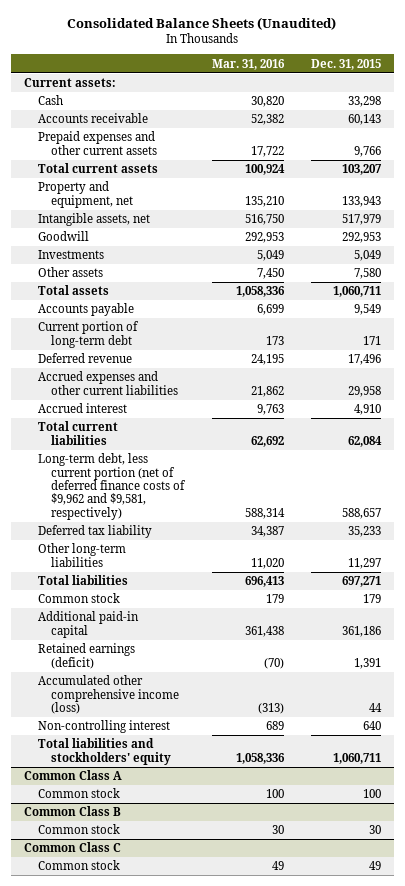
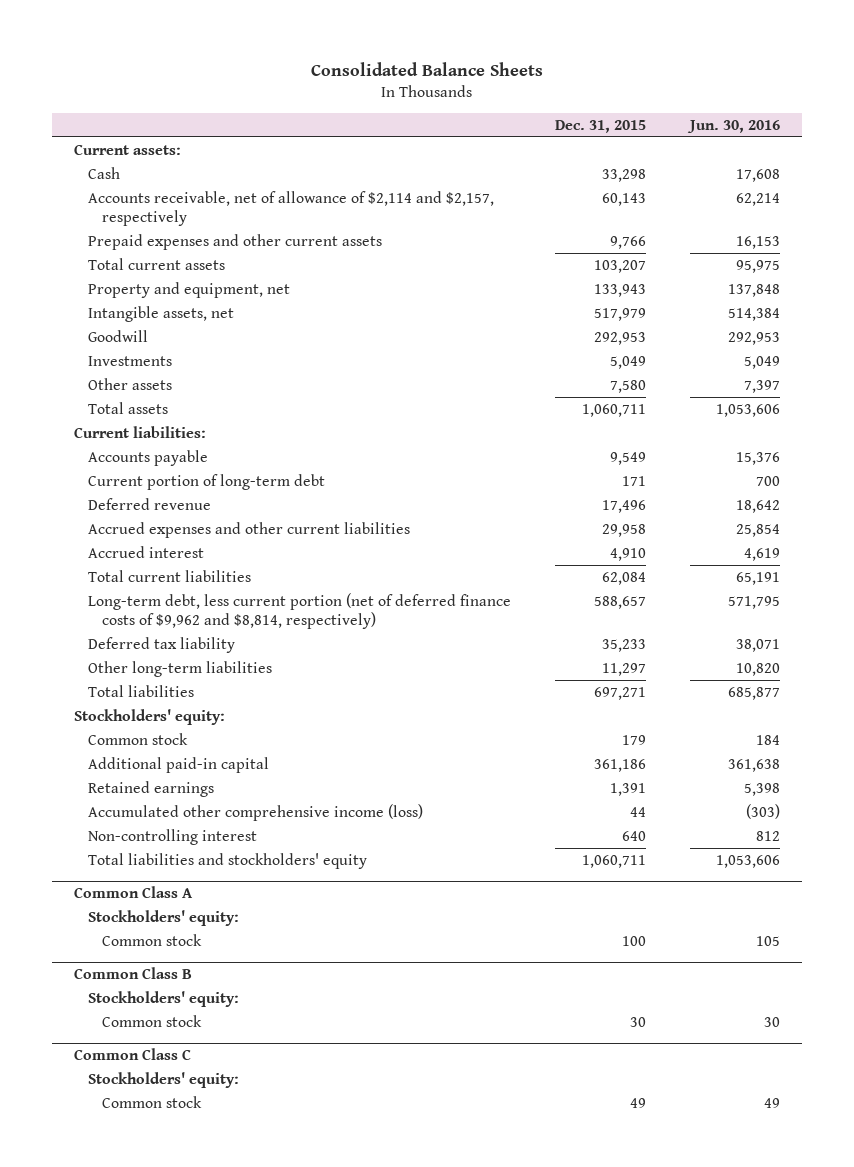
[67,16,337,30] Consolidated Balance Sheets (Unaudited) -> [311,62,544,77] Consolidated Balance Sheets
[211,58,285,70] Mar. 31, 2016 -> none
none -> [687,119,781,133] Jun. 30, 2016
[37,113,148,124] Accounts receivable -> [88,190,495,226] Accounts receivable, net of allowance of $2,114 and $2,157, respectively
none -> [74,425,207,438] Current liabilities:
[37,453,187,520] Long-term debt, less current portion (net of deferred finance costs of $9,962 and $9,581, respectively) -> [88,592,512,629] Long-term debt, less current portion (net of deferred finance costs of $9,962 and $8,814, respectively)
none -> [74,708,226,725] Stockholders' equity:
[37,643,135,669] Retained earnings (deficit) -> [88,780,215,797] Retained earnings
none -> [88,909,240,926] Stockholders' equity:
none -> [88,990,240,1007] Stockholders' equity:
none -> [88,1071,240,1088] Stockholders' equity:

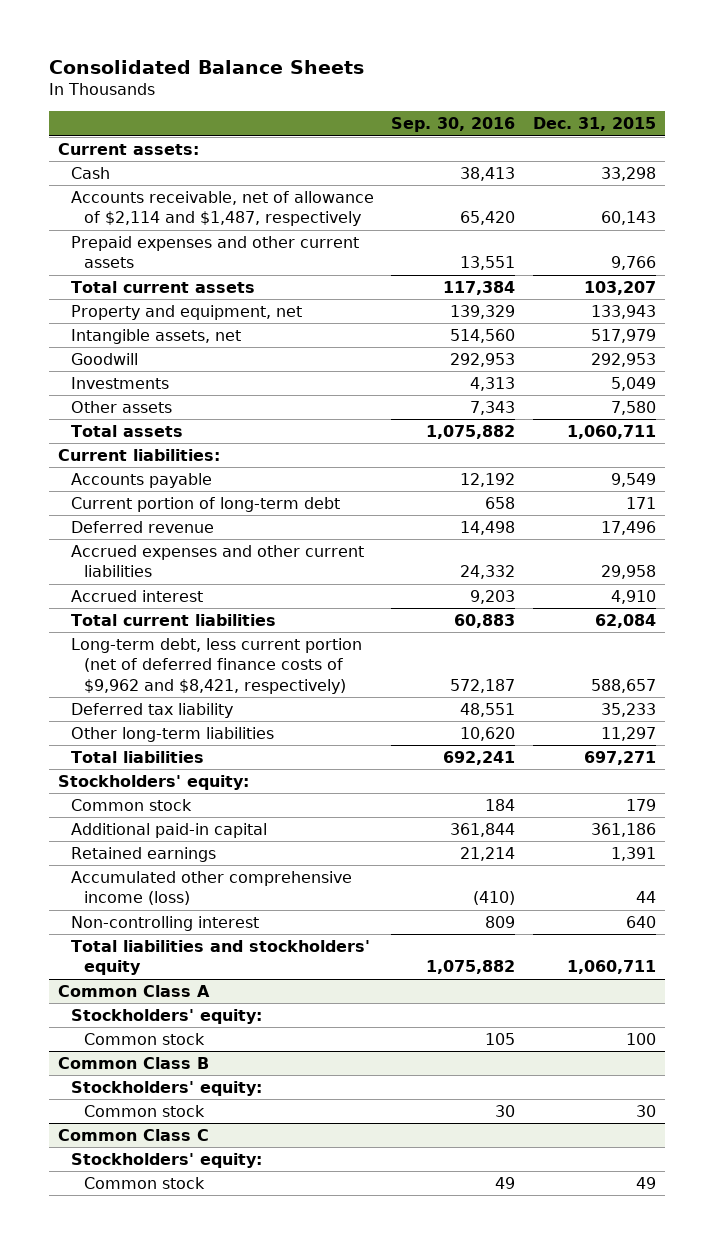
[687,119,781,133] Jun. 30, 2016 -> none
none -> [391,117,516,133] Sep. 30, 2016
[88,190,495,226] Accounts receivable, net of allowance of $2,114 and $2,157, respectively -> [70,190,374,227] Accounts receivable, net of allowance of $2,114 and $1,487, respectively
[88,592,512,629] Long-term debt, less current portion (net of deferred finance costs of $9,962 and $8,814, respectively) -> [70,637,362,694] Long-term debt, less current portion (net of deferred finance costs of $9,962 and $8,421, respectively)

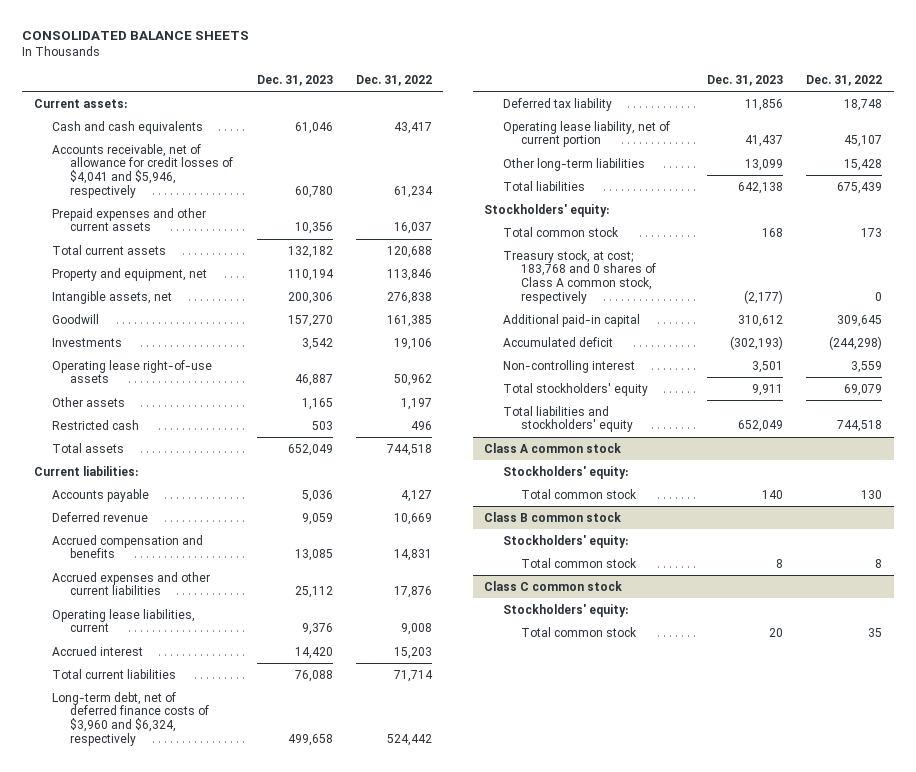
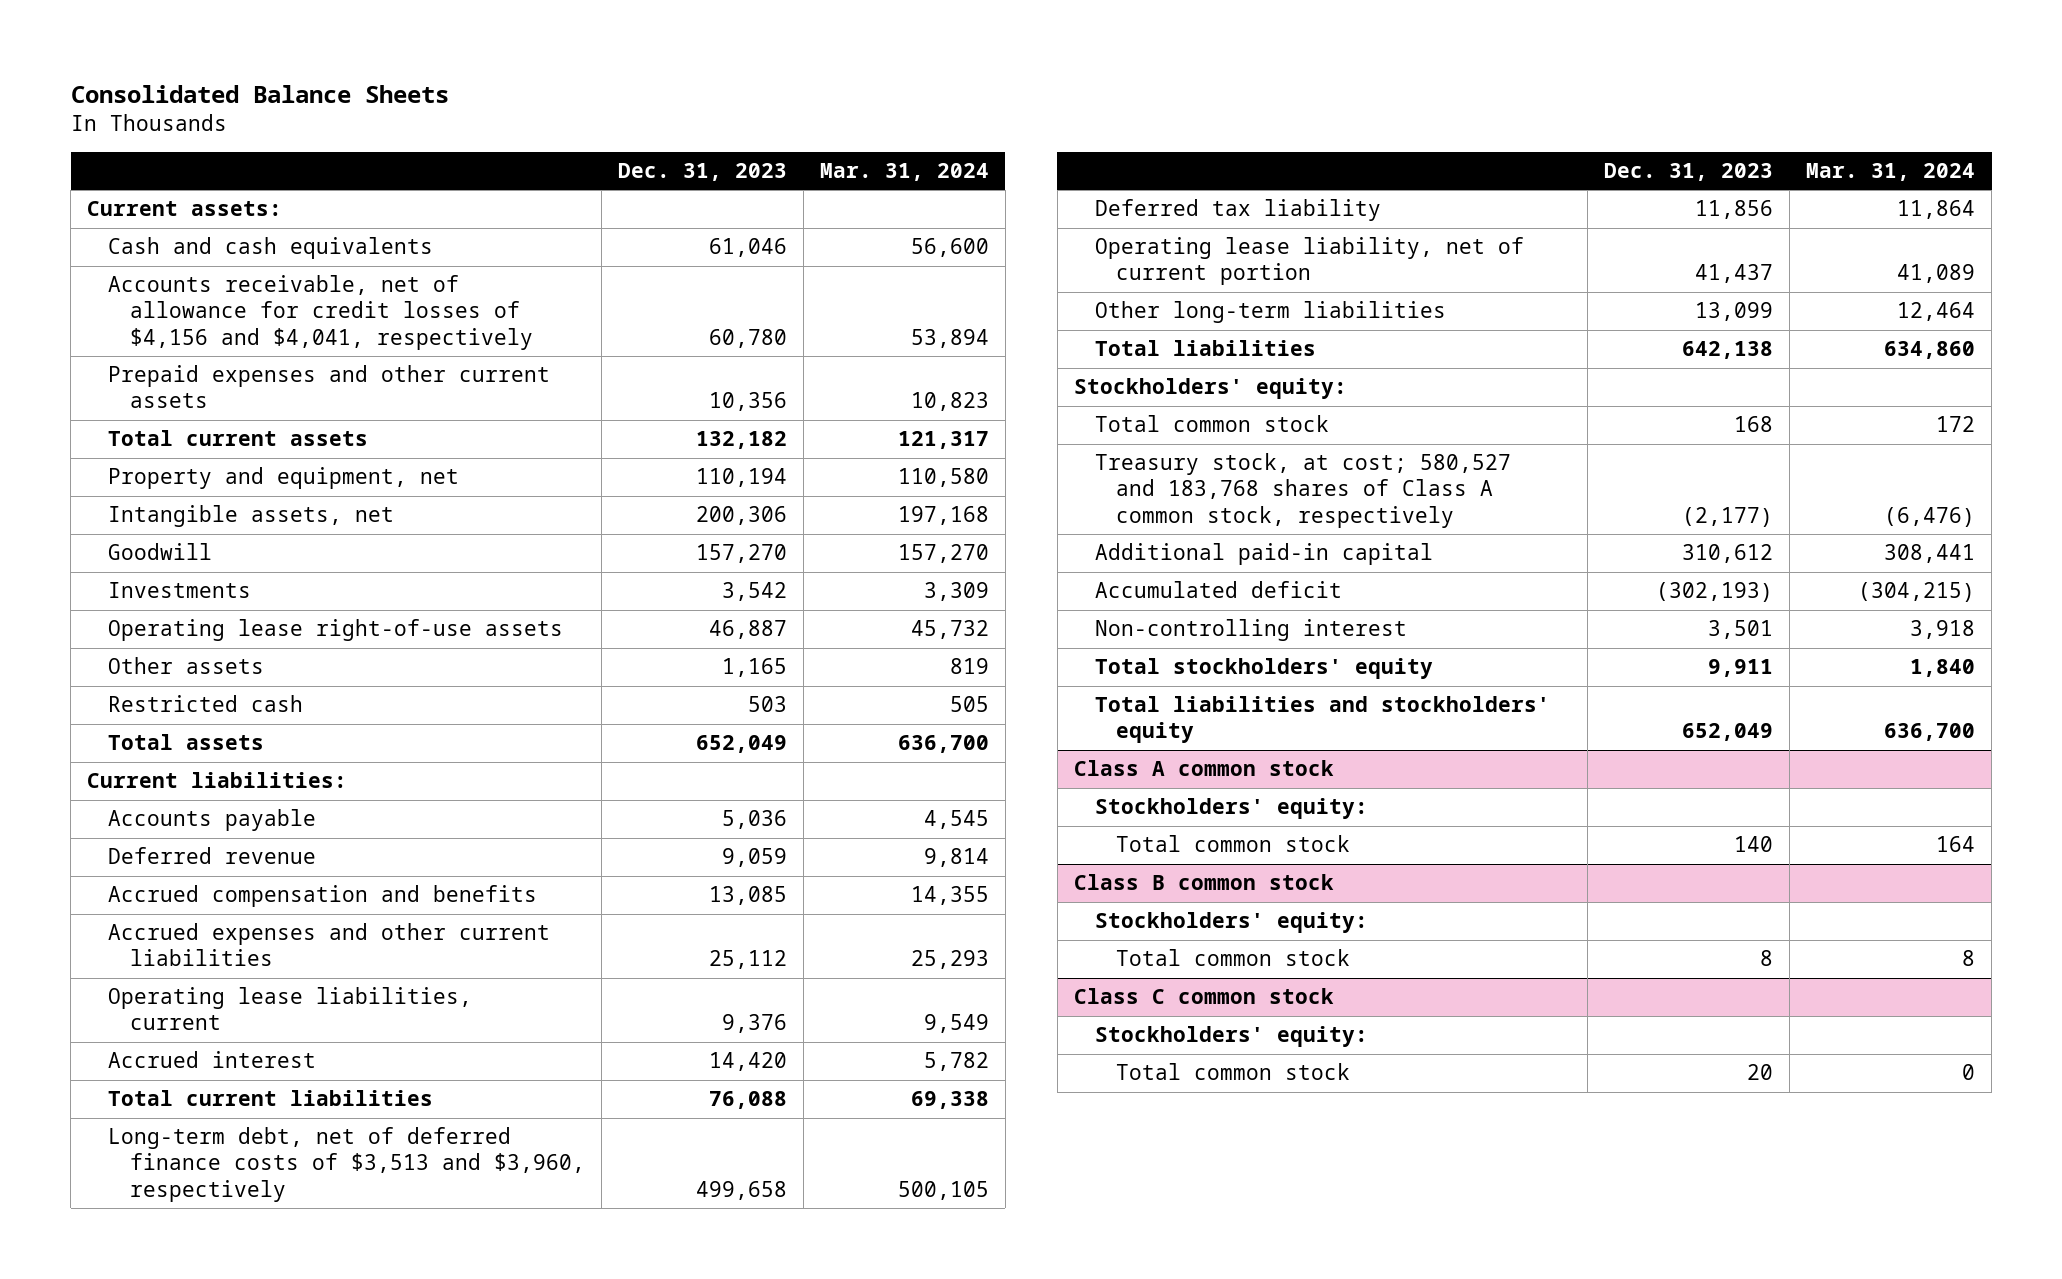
[22,31,250,41] CONSOLIDATED BALANCE SHEETS -> [70,84,449,103] Consolidated Balance Sheets
[355,74,432,86] Dec. 31, 2022 -> none
none -> [819,162,989,181] Mar. 31, 2024
[52,143,234,198] Accounts receivable, net of allowance for credit losses of $4,041 and $5,946, respectively -> [108,275,533,350] Accounts receivable, net of allowance for credit losses of $4,156 and $4,041, respectively
[52,691,210,746] Long-term debt, net of deferred finance costs of $3,960 and $6,324, respectively -> [108,1127,585,1202] Long-term debt, net of deferred finance costs of $3,513 and $3,960, respectively
[502,249,657,304] Treasury stock, at cost; 183,768 and 0 shares of Class A common stock, respectively -> [1094,453,1511,528] Treasury stock, at cost; 580,527 and 183,768 shares of Class A common stock, respectively

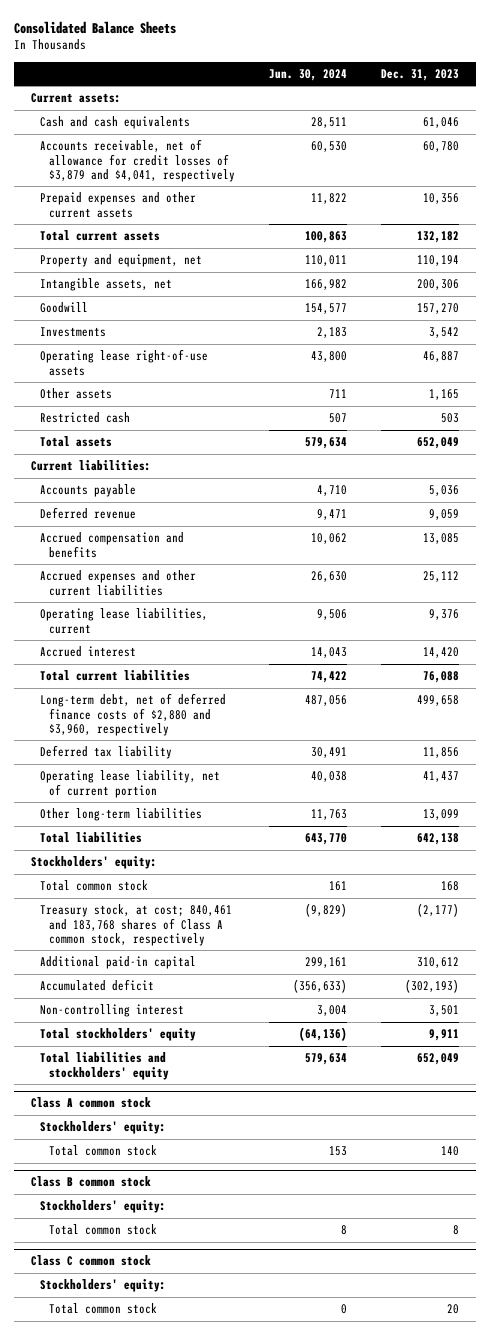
[819,162,989,181] Mar. 31, 2024 -> none
none -> [269,68,348,81] Jun. 30, 2024
[108,275,533,350] Accounts receivable, net of allowance for credit losses of $4,156 and $4,041, respectively -> [39,139,235,182] Accounts receivable, net of allowance for credit losses of $3,879 and $4,041, respectively
[108,1127,585,1202] Long-term debt, net of deferred finance costs of $3,513 and $3,960, respectively -> [39,693,226,736] Long-term debt, net of deferred finance costs of $2,880 and $3,960, respectively
[1094,453,1511,528] Treasury stock, at cost; 580,527 and 183,768 shares of Class A common stock, respectively -> [39,904,232,946] Treasury stock, at cost; 840,461 and 183,768 shares of Class A common stock, respectively

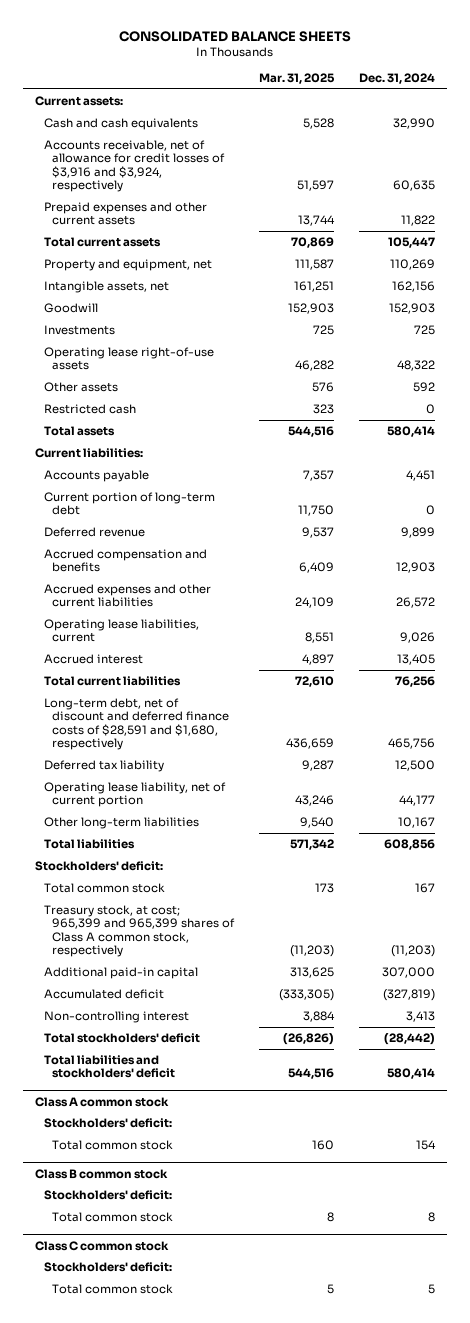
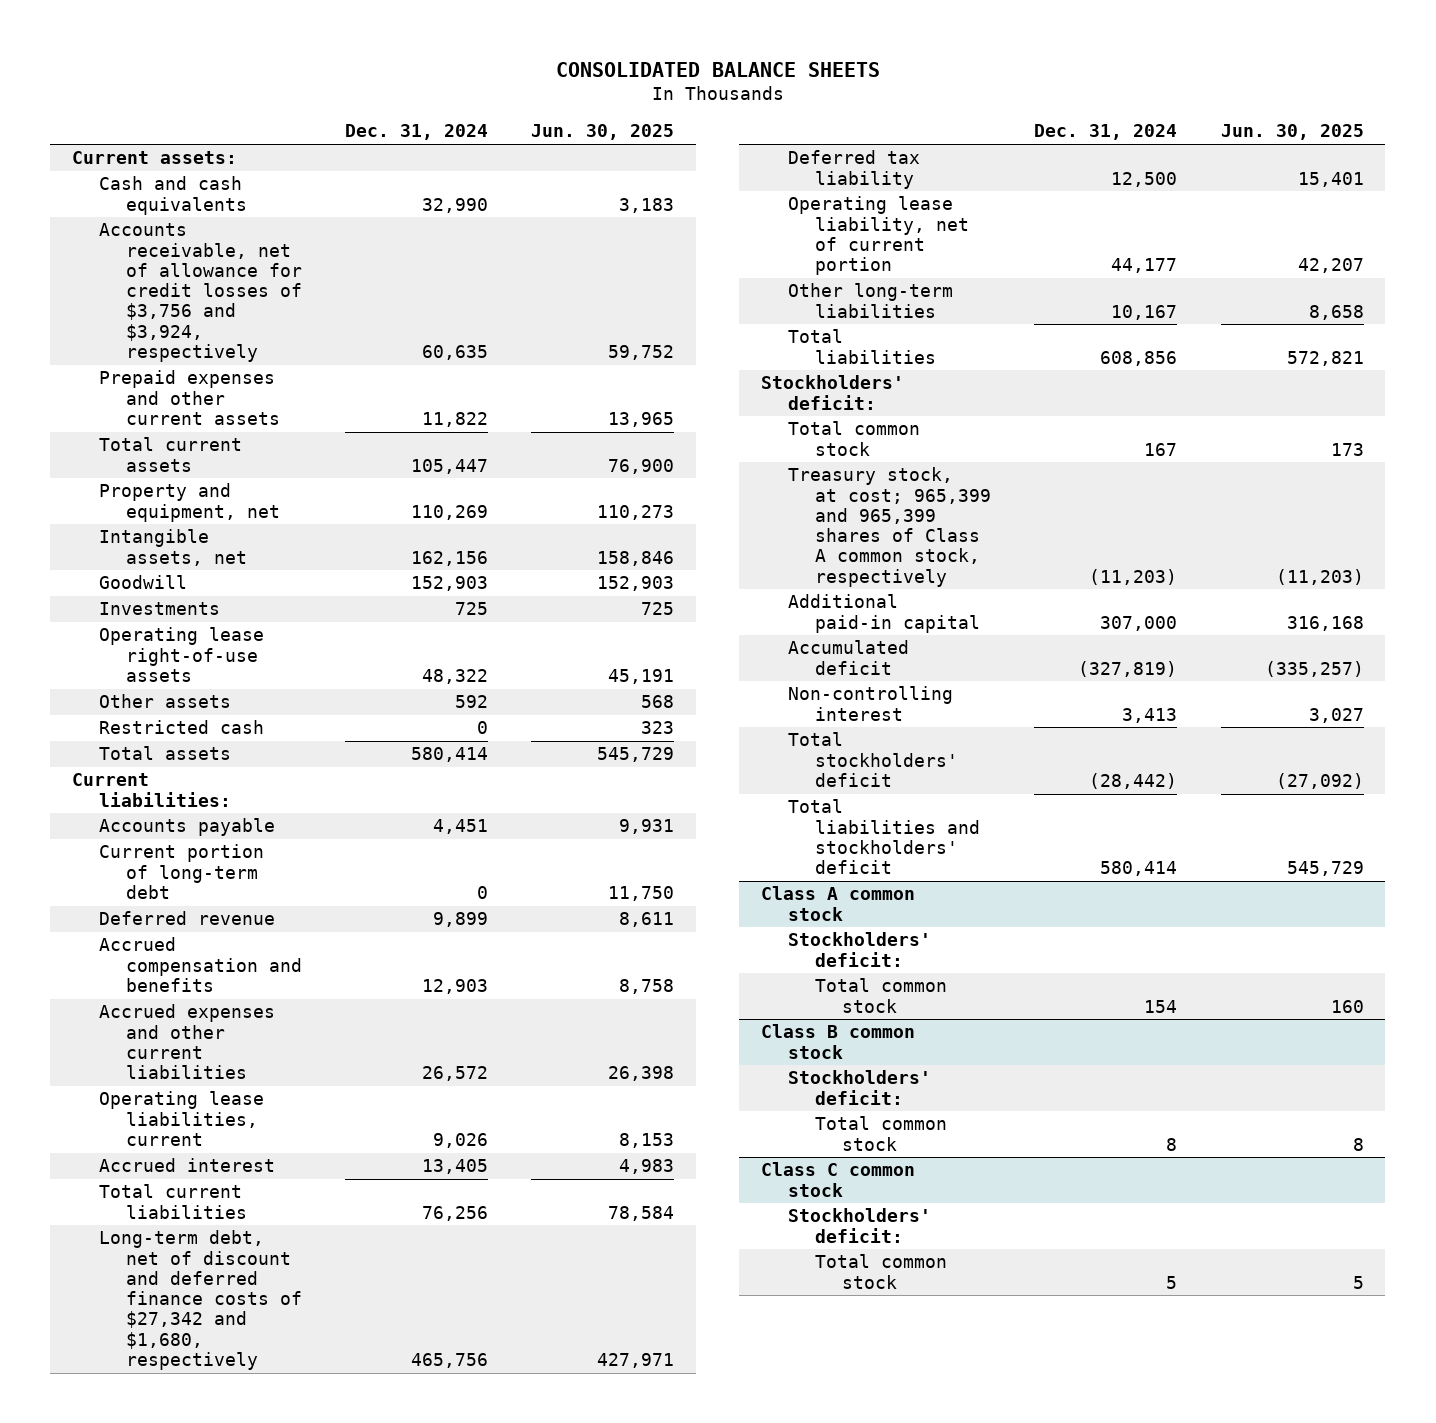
[258,73,335,85] Mar. 31, 2025 -> none
none -> [531,124,675,141] Jun. 30, 2025
[43,140,225,193] Accounts receivable, net of allowance for credit losses of $3,916 and $3,924, respectively -> [98,223,302,362] Accounts receivable, net of allowance for credit losses of $3,756 and $3,924, respectively
[43,698,229,751] Long-term debt, net of discount and deferred finance costs of $28,591 and $1,680, respectively -> [98,1230,302,1370] Long-term debt, net of discount and deferred finance costs of $27,342 and $1,680, respectively

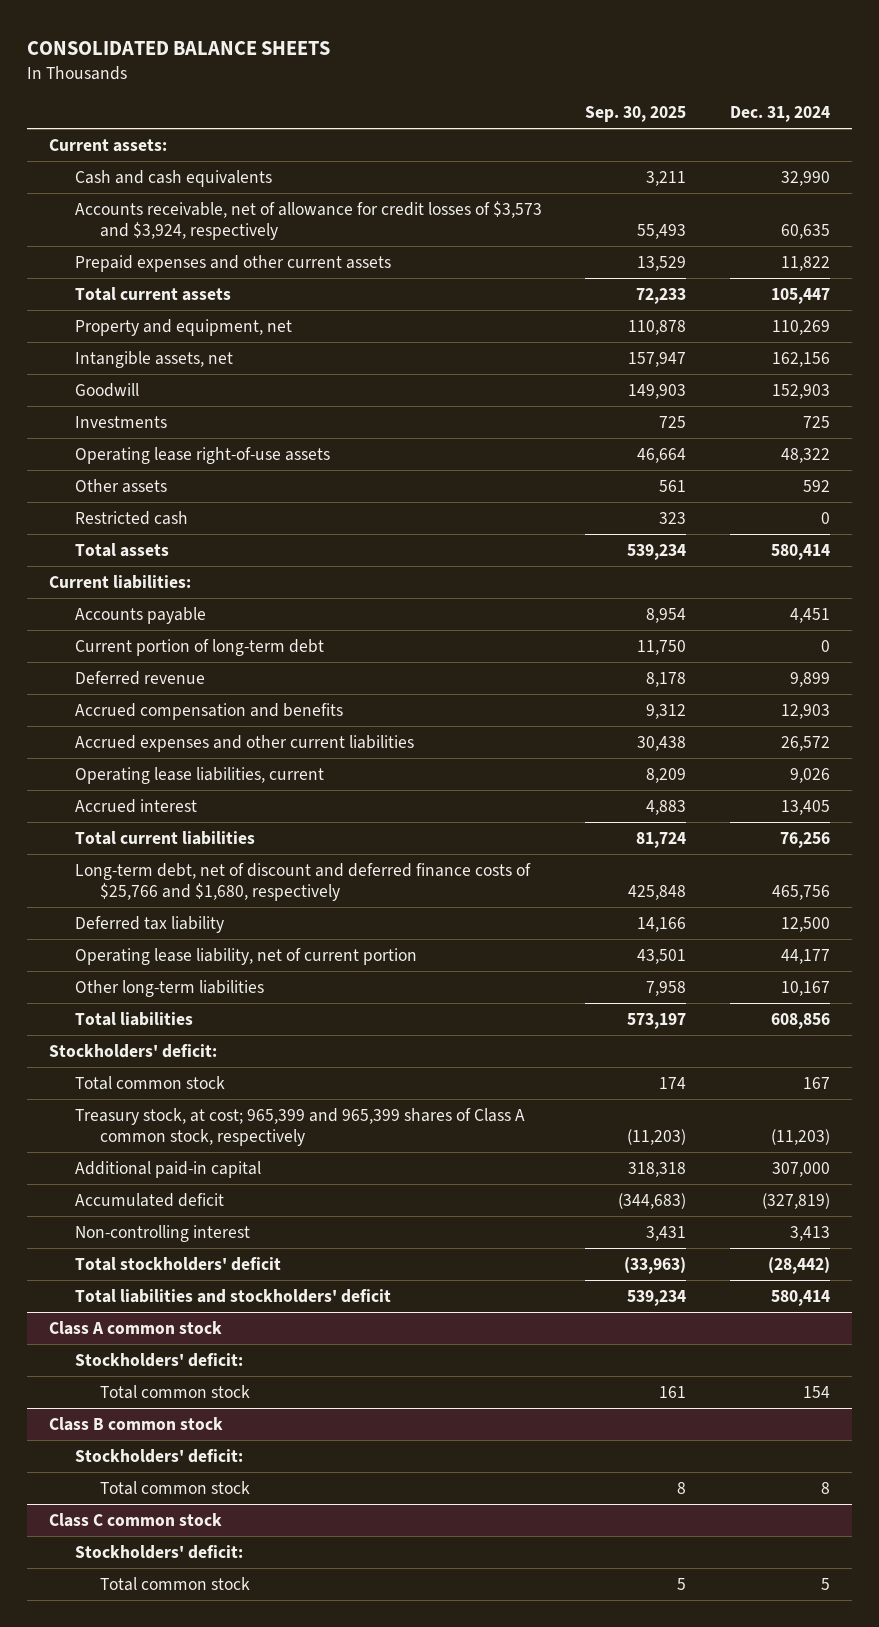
[531,124,675,141] Jun. 30, 2025 -> none
none -> [585,106,687,123] Sep. 30, 2025
[98,223,302,362] Accounts receivable, net of allowance for credit losses of $3,756 and $3,924, respectively -> [74,200,542,240] Accounts receivable, net of allowance for credit losses of $3,573 and $3,924, respectively
[98,1230,302,1370] Long-term debt, net of discount and deferred finance costs of $27,342 and $1,680, respectively -> [74,862,531,901] Long-term debt, net of discount and deferred finance costs of $25,766 and $1,680, respectively

